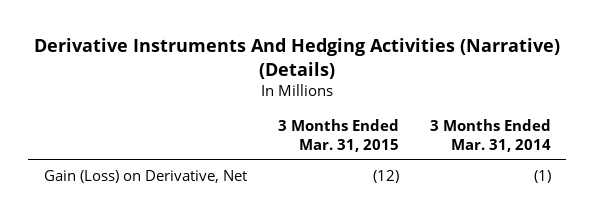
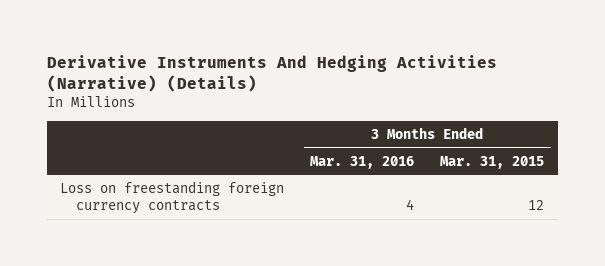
[429,119,551,153] 3 Months Ended Mar. 31, 2014 -> none
none -> [310,155,415,169] Mar. 31, 2016
[43,170,247,184] Gain (Loss) on Derivative, Net -> [60,181,285,215] Loss on freestanding foreign currency contracts
[372,170,399,184] (12) -> [528,200,545,211] 12

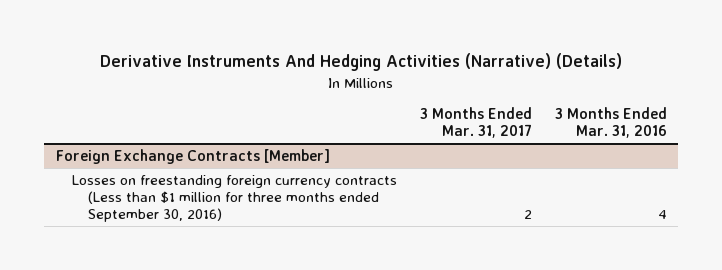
[440,155,545,169] Mar. 31, 2015 -> none
none -> [419,107,532,139] 3 Months Ended Mar. 31, 2017
none -> [55,148,330,164] Foreign Exchange Contracts [Member]
[60,181,285,215] Loss on freestanding foreign currency contracts -> [71,174,397,223] Losses on freestanding foreign currency contracts (Less than $1 million for three months ended September 30, 2016)

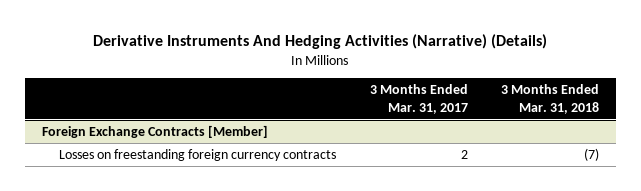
[554,107,667,139] 3 Months Ended Mar. 31, 2016 -> none
none -> [501,84,600,114] 3 Months Ended Mar. 31, 2018
[71,174,397,223] Losses on freestanding foreign currency contracts (Less than $1 million for three months ended September 30, 2016) -> [59,148,337,161] Losses on freestanding foreign currency contracts

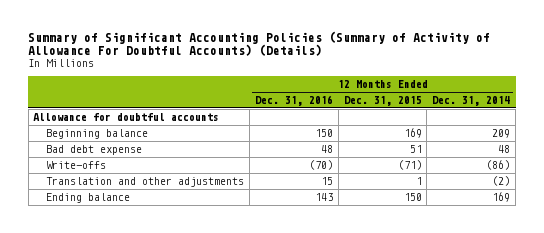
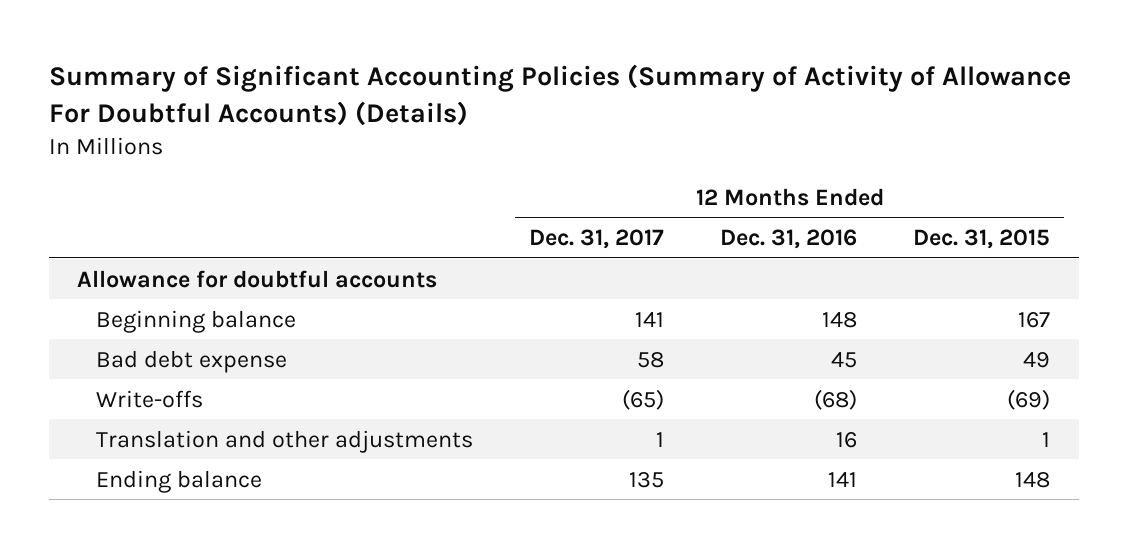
[432,96,511,107] Dec. 31, 2014 -> none
none -> [529,229,665,250] Dec. 31, 2017
[314,128,333,137] 150 -> [822,311,858,328] 148
[403,127,422,138] 169 -> [1018,311,1051,328] 167
[320,144,333,153] 48 -> [831,351,858,368] 45
[409,144,422,153] 51 -> [1023,351,1051,368] 49
[308,159,333,170] (70) -> [814,388,858,410] (68)
[397,159,422,170] (71) -> [1007,388,1051,410] (69)
[320,176,333,185] 15 -> [836,431,858,448] 16
[314,192,333,201] 143 -> [828,471,858,487] 141
[403,192,422,201] 150 -> [1015,471,1051,488] 148

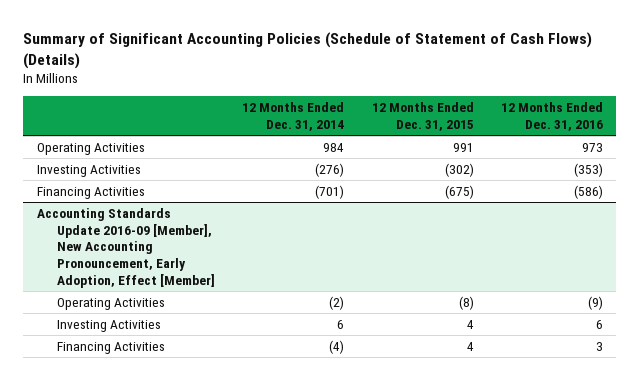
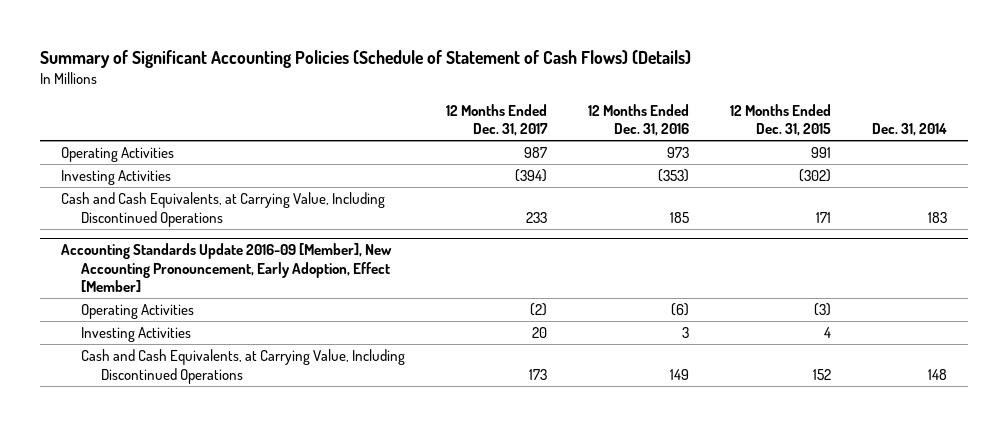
[242,102,345,131] 12 Months Ended Dec. 31, 2014 -> none
none -> [445,103,548,137] 12 Months Ended Dec. 31, 2017
none -> [872,123,948,137] Dec. 31, 2014
[36,186,145,199] Financing Activities -> none
none -> [60,192,385,227] Cash and Cash Equivalents, at Carrying Value, Including Discontinued Operations
[56,341,165,354] Financing Activities -> none
[458,295,474,310] (8) -> [814,303,832,317] (3)
[587,295,603,310] (9) -> [671,303,690,317] (6)
[595,319,603,329] 6 -> [682,327,690,339] 3
none -> [80,349,405,384] Cash and Cash Equivalents, at Carrying Value, Including Discontinued Operations

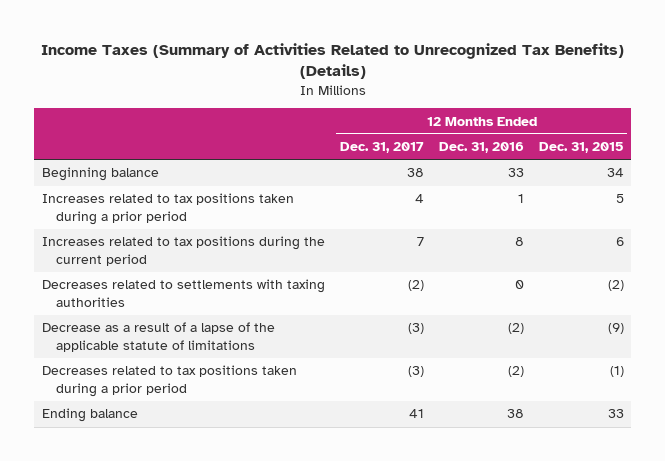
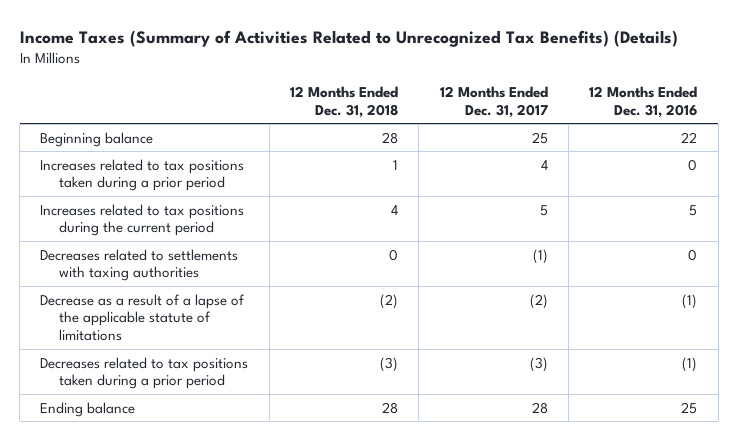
[538,142,624,154] Dec. 31, 2015 -> none
none -> [290,86,399,118] 12 Months Ended Dec. 31, 2018
[406,168,424,178] 38 -> [531,131,548,144] 25
[507,168,524,178] 33 -> [681,131,698,143] 22
[517,194,524,204] 1 -> [688,158,698,171] 0
[416,237,424,247] 7 -> [539,204,548,216] 5
[514,237,524,247] 8 -> [689,204,698,216] 5
[407,280,424,292] (2) -> [532,248,548,264] (1)
[407,323,424,335] (3) -> [529,293,548,309] (2)
[507,323,524,335] (2) -> [682,293,698,309] (1)
[507,366,524,378] (2) -> [682,356,698,372] (1)
[408,409,424,419] 41 -> [531,401,548,414] 28
[506,409,524,419] 38 -> [681,401,698,414] 25

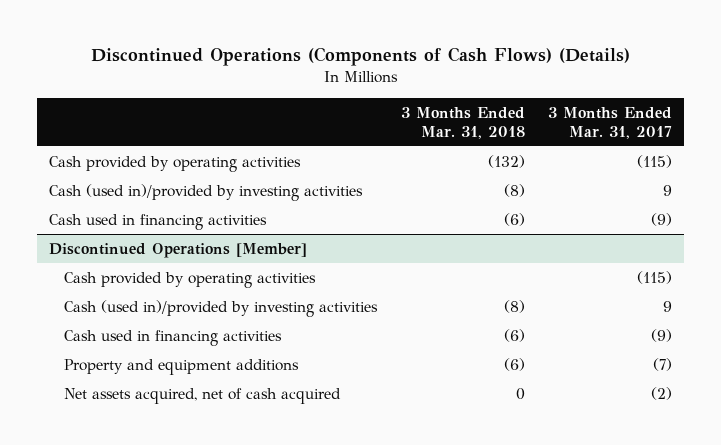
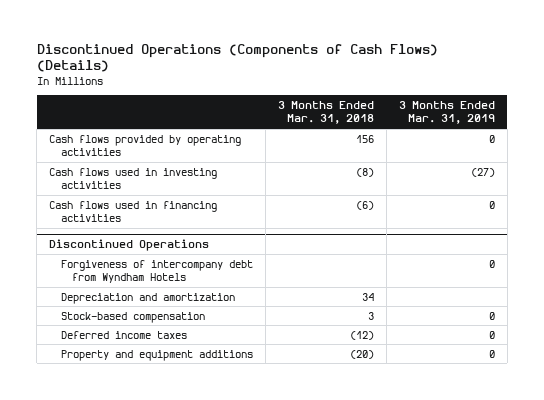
[547,106,672,139] 3 Months Ended Mar. 31, 2017 -> none
none -> [398,101,495,125] 3 Months Ended Mar. 31, 2019
[64,271,317,288] Cash provided by operating activities -> none
[64,299,379,317] Cash (used in)/provided by investing activities -> none
[64,329,283,346] Cash used in financing activities -> none
[64,387,342,404] Net assets acquired, net of cash acquired -> none
[49,155,302,172] Cash provided by operating activities -> [49,134,242,157] Cash flows provided by operating activities
[487,154,525,168] (132) -> [355,134,374,143] 156
[49,183,364,201] Cash (used in)/provided by investing activities -> [49,167,218,190] Cash flows used in investing activities
[49,213,268,230] Cash used in financing activities -> [49,200,218,223] Cash flows used in financing activities
[49,242,308,258] Discontinued Operations [Member] -> [49,239,210,252] Discontinued Operations
none -> [60,259,253,284] Forgiveness of intercompany debt from Wyndham Hotels
none -> [60,292,235,304] Depreciation and amortization
none -> [60,311,205,323] Stock-based compensation
none -> [60,330,187,339] Deferred income taxes
[503,357,525,371] (6) -> [349,349,374,359] (20)

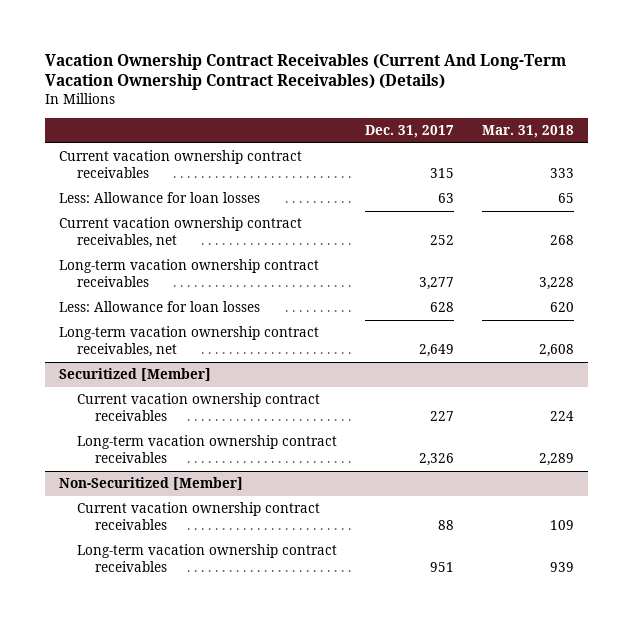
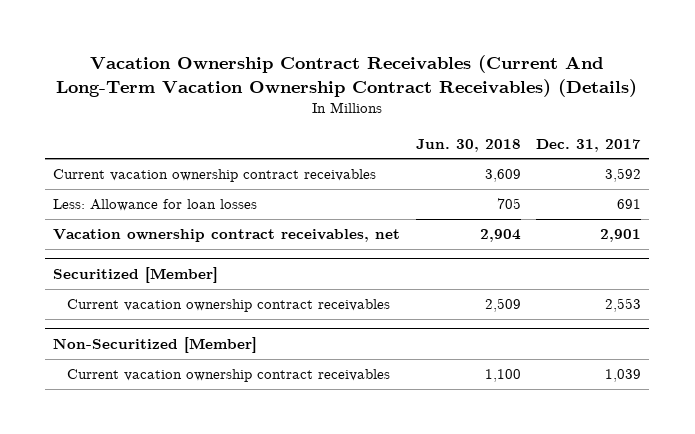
[482,125,575,139] Mar. 31, 2018 -> none
none -> [415,138,521,152] Jun. 30, 2018
[59,259,320,288] Long-term vacation ownership contract receivables -> none
[59,301,261,313] Less: Allowance for loan losses -> none
[59,326,320,358] Long-term vacation ownership contract receivables, net -> none
[429,168,454,179] 315 -> [605,168,642,183] 3,592
[437,193,454,204] 63 -> [617,199,642,210] 691
[59,217,303,249] Current vacation ownership contract receivables, net -> [53,229,401,243] Vacation ownership contract receivables, net
[429,235,454,246] 252 -> [600,229,642,243] 2,901
[76,435,337,464] Long-term vacation ownership contract receivables -> none
[429,411,454,422] 227 -> [605,298,642,313] 2,553
[76,544,337,573] Long-term vacation ownership contract receivables -> none
[437,520,454,531] 88 -> [605,369,642,383] 1,039

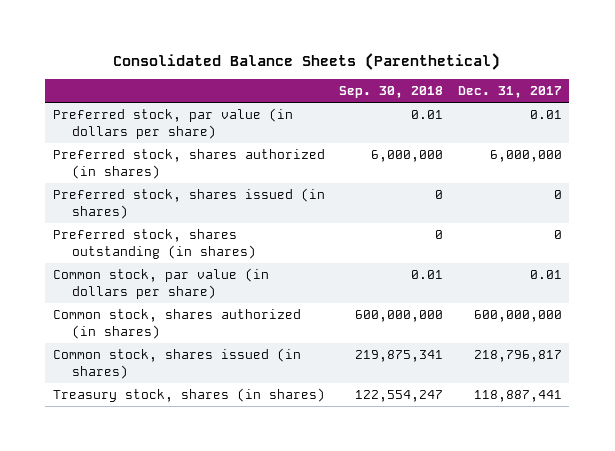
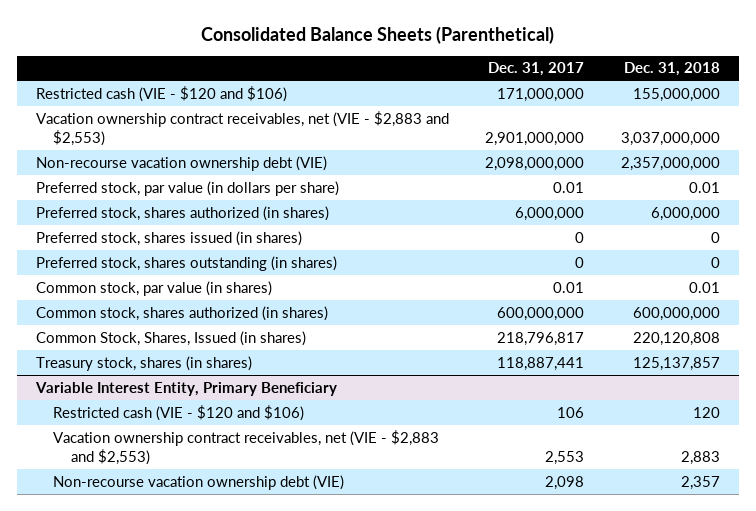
[339,86,444,99] Sep. 30, 2018 -> none
none -> [624,62,721,77] Dec. 31, 2018
none -> [35,85,287,102] Restricted cash (VIE - $120 and $106)
none -> [35,110,449,147] Vacation ownership contract receivables, net (VIE - $2,883 and $2,553)
none -> [35,155,327,171] Non-recourse vacation ownership debt (VIE)
[52,268,269,299] Common stock, par value (in dollars per share) -> [35,280,272,296] Common stock, par value (in shares)
[52,348,301,379] Common stock, shares issued (in shares) -> [35,330,306,346] Common Stock, Shares, Issued (in shares)
none -> [34,381,337,396] Variable Interest Entity, Primary Beneficiary
none -> [53,404,305,421] Restricted cash (VIE - $120 and $106)
none -> [53,429,440,466] Vacation ownership contract receivables, net (VIE - $2,883 and $2,553)
none -> [53,474,345,490] Non-recourse vacation ownership debt (VIE)

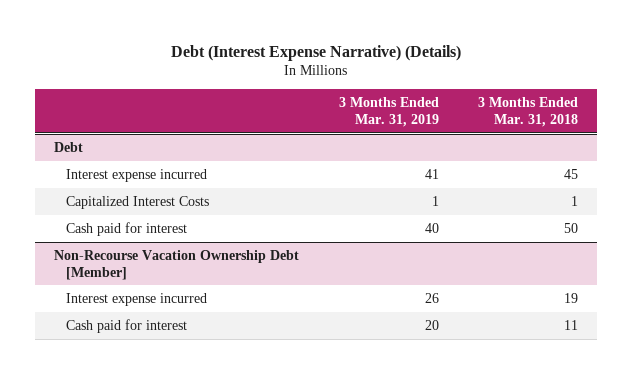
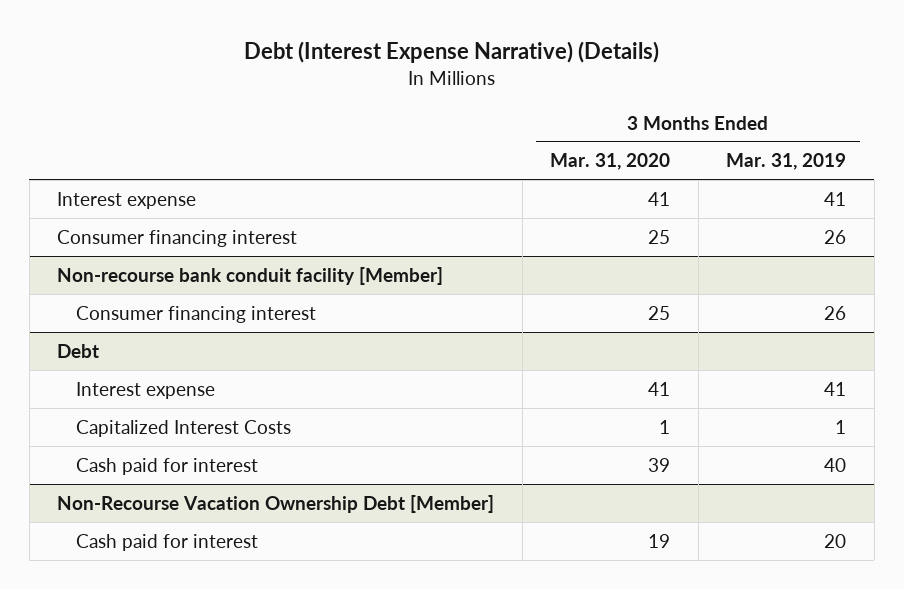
[477,97,578,127] 3 Months Ended Mar. 31, 2018 -> none
none -> [550,153,671,171] Mar. 31, 2020
none -> [57,191,197,209] Interest expense
none -> [57,229,298,247] Consumer financing interest
none -> [57,266,444,285] Non-recourse bank conduit facility [Member]
none -> [76,305,317,323] Consumer financing interest
[66,168,208,182] Interest expense incurred -> [76,381,216,399] Interest expense
[66,292,208,306] Interest expense incurred -> none

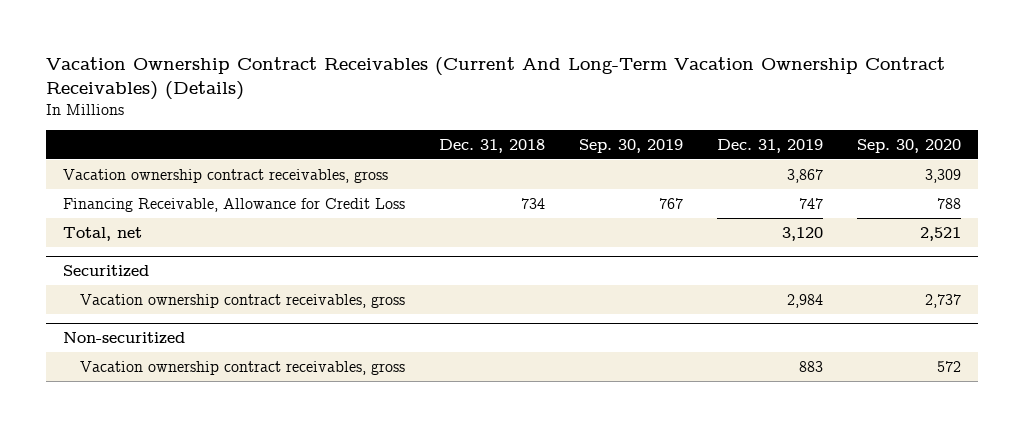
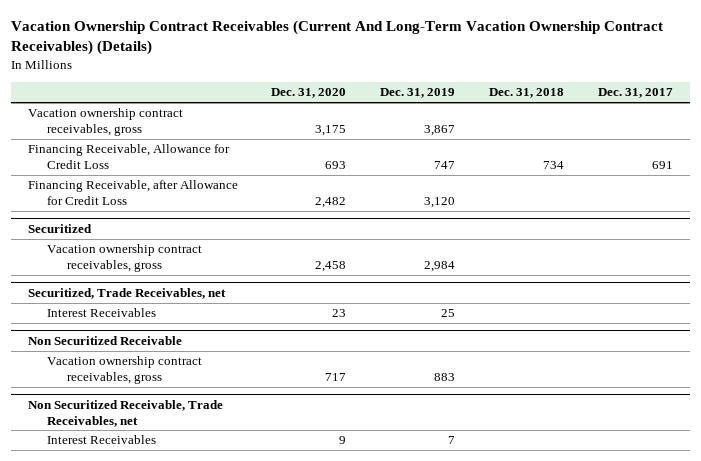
[579,138,684,153] Sep. 30, 2019 -> none
[857,138,962,153] Sep. 30, 2020 -> none
none -> [271,88,347,99] Dec. 31, 2020
none -> [598,88,674,99] Dec. 31, 2017
[63,226,143,241] Total, net -> [27,180,238,205] Financing Receivable, after Allowance for Credit Loss
none -> [27,288,226,300] Securitized, Trade Receivables, net
none -> [47,308,157,318] Interest Receivables
[63,331,186,344] Non-securitized -> [27,336,182,346] Non Securitized Receivable
none -> [27,400,223,427] Non Securitized Receivable, Trade Receivables, net
none -> [47,435,157,445] Interest Receivables

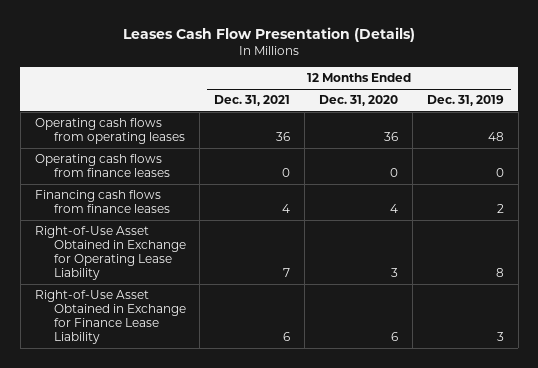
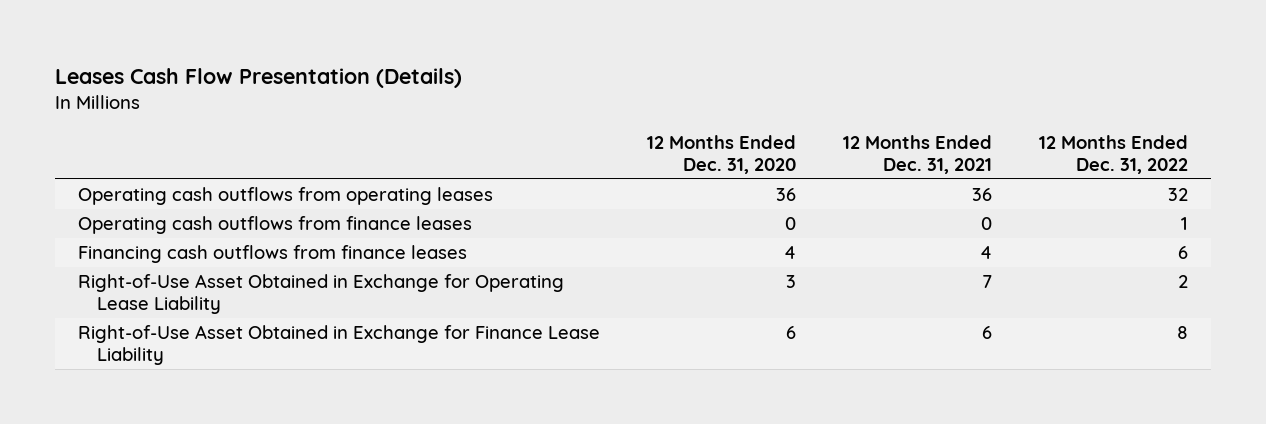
[426,95,504,107] Dec. 31, 2019 -> none
none -> [1038,134,1188,174] 12 Months Ended Dec. 31, 2022
[34,118,185,145] Operating cash flows from operating leases -> [78,186,494,205] Operating cash outflows from operating leases
[34,154,170,178] Operating cash flows from finance leases -> [78,215,473,234] Operating cash outflows from finance leases
[34,190,170,214] Financing cash flows from finance leases -> [78,244,468,263] Financing cash outflows from finance leases

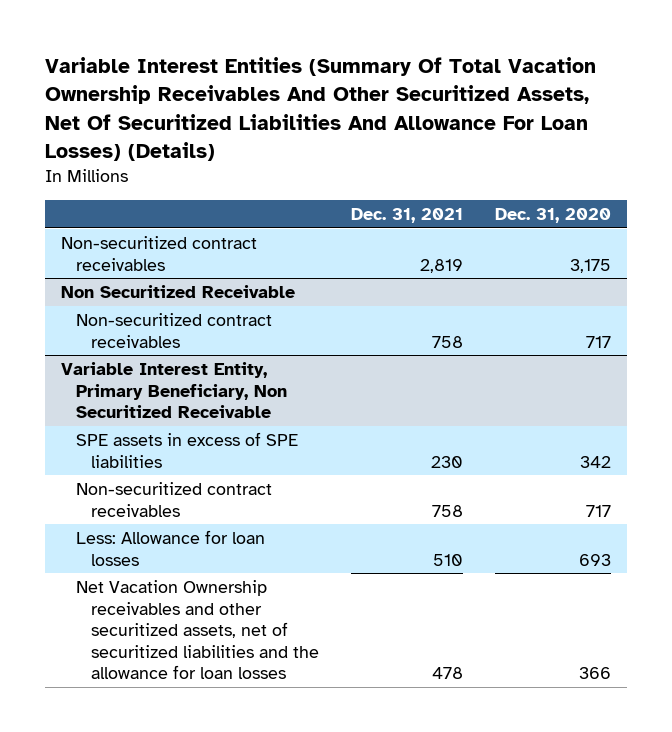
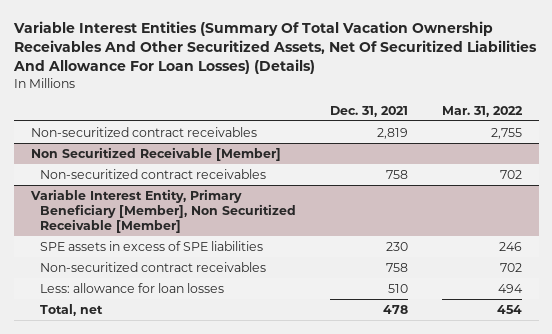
[494,208,611,224] Dec. 31, 2020 -> none
none -> [441,105,523,117] Mar. 31, 2022
[61,284,296,298] Non Securitized Receivable -> [30,146,281,161] Non Securitized Receivable [Member]
[61,361,288,419] Variable Interest Entity, Primary Beneficiary, Non Securitized Receivable -> [29,188,297,233] Variable Interest Entity, Primary Beneficiary [Member], Non Securitized Receivable [Member]
[76,529,266,566] Less: Allowance for loan losses -> [40,282,225,293] Less: allowance for loan losses
[76,579,320,680] Net Vacation Ownership receivables and other securitized assets, net of securitized liabilities and the allowance for loan losses -> [40,303,104,316] Total, net

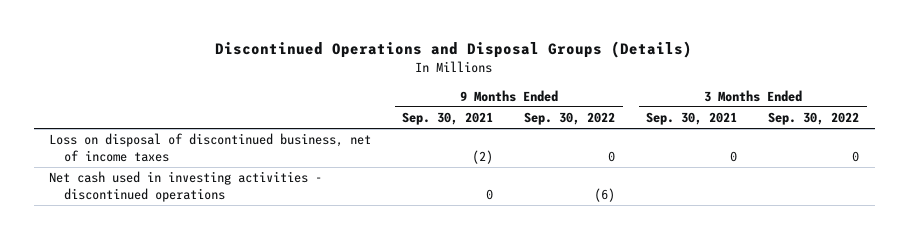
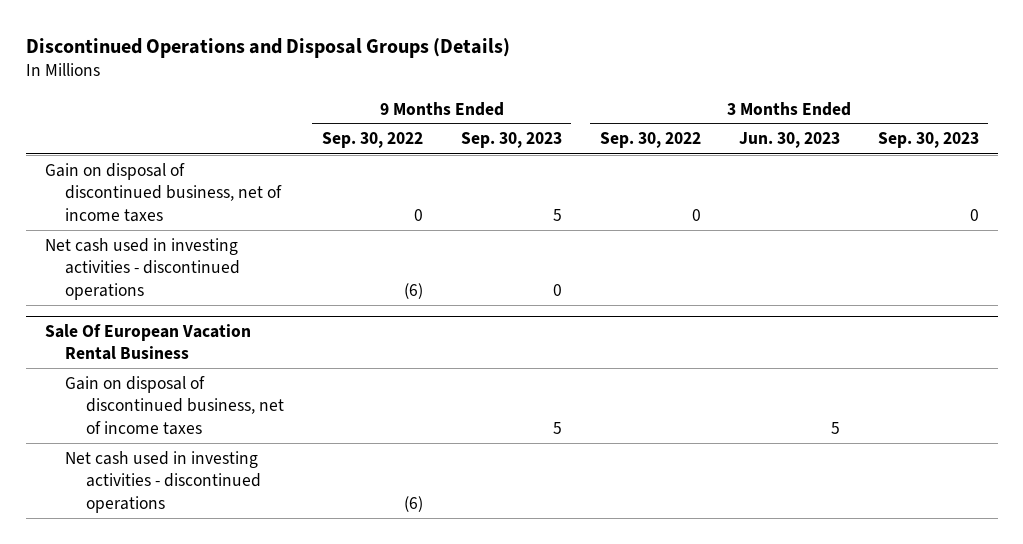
[402,112,494,126] Sep. 30, 2021 -> none
[646,112,738,126] Sep. 30, 2021 -> none
none -> [460,132,562,149] Sep. 30, 2023
none -> [738,132,840,149] Jun. 30, 2023
none -> [877,132,979,149] Sep. 30, 2023
[49,133,372,163] Loss on disposal of discontinued business, net of income taxes -> [44,162,283,222] Gain on disposal of discontinued business, net of income taxes
none -> [44,323,251,361] Sale Of European Vacation Rental Business
none -> [65,375,284,435] Gain on disposal of discontinued business, net of income taxes
none -> [65,450,261,513] Net cash used in investing activities - discontinued operations

